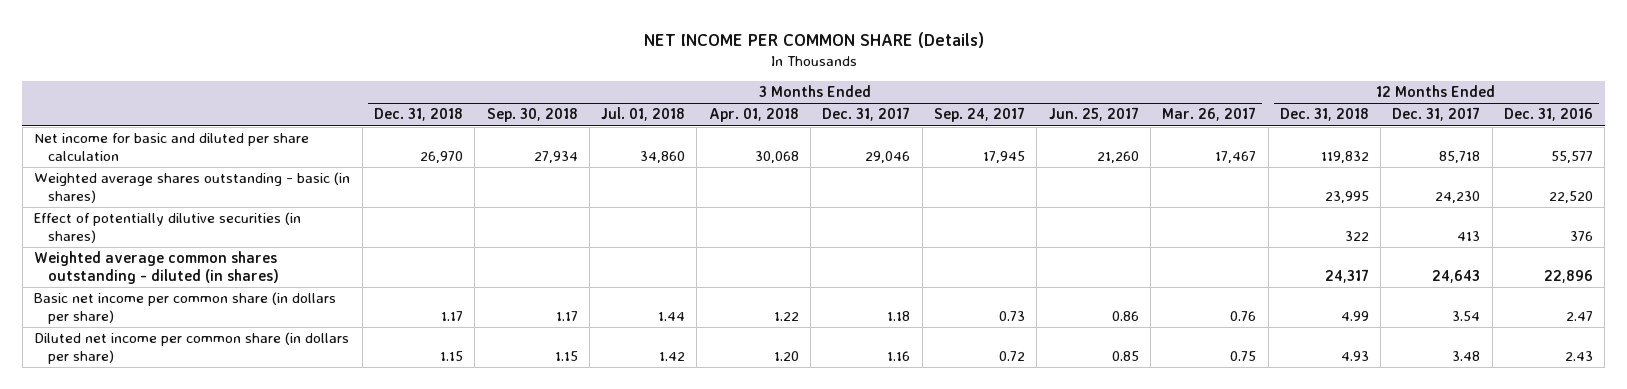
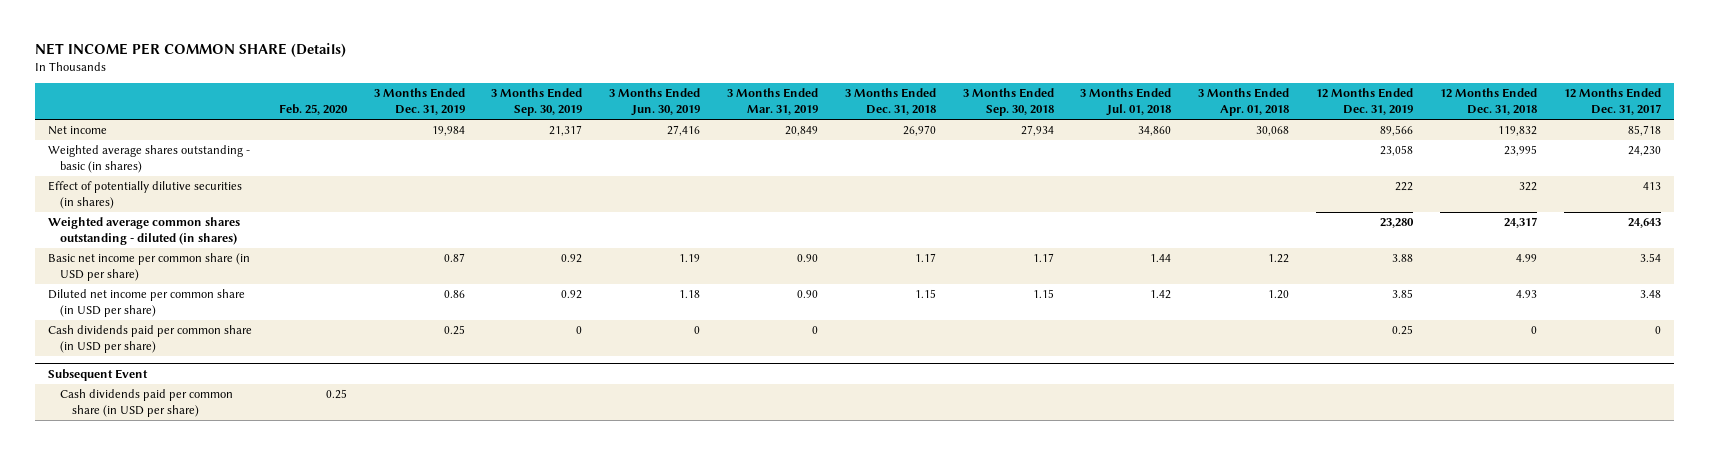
[822,107,911,122] Dec. 31, 2017 -> none
[933,107,1025,123] Sep. 24, 2017 -> none
[1048,107,1139,122] Jun. 25, 2017 -> none
[1162,107,1257,122] Mar. 26, 2017 -> none
[1504,108,1594,122] Dec. 31, 2016 -> none
none -> [278,104,348,116] Feb. 25, 2020
none -> [373,88,465,116] 3 Months Ended Dec. 31, 2019
none -> [491,88,583,117] 3 Months Ended Sep. 30, 2019
none -> [609,88,701,117] 3 Months Ended Jun. 30, 2019
none -> [727,88,819,116] 3 Months Ended Mar. 31, 2019
none -> [1316,88,1414,116] 12 Months Ended Dec. 31, 2019
[34,133,310,162] Net income for basic and diluted per share calculation -> [48,126,108,136] Net income
[34,292,337,325] Basic net income per common share (in dollars per share) -> [48,253,251,281] Basic net income per common share (in USD per share)
[34,332,350,365] Diluted net income per common share (in dollars per share) -> [48,289,246,317] Diluted net income per common share (in USD per share)
none -> [48,325,253,353] Cash dividends paid per common share (in USD per share)
none -> [48,368,149,381] Subsequent Event
none -> [60,389,234,417] Cash dividends paid per common share (in USD per share)

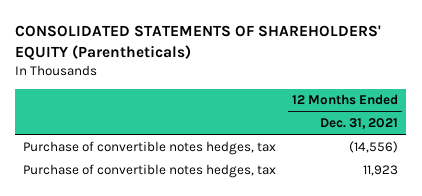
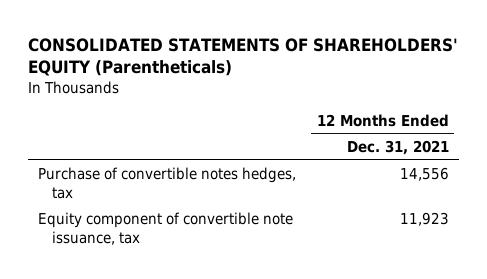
[349,140,399,153] (14,556) -> [399,167,449,182] 14,556
[23,163,277,178] Purchase of convertible notes hedges, tax -> [38,212,294,246] Equity component of convertible note issuance, tax

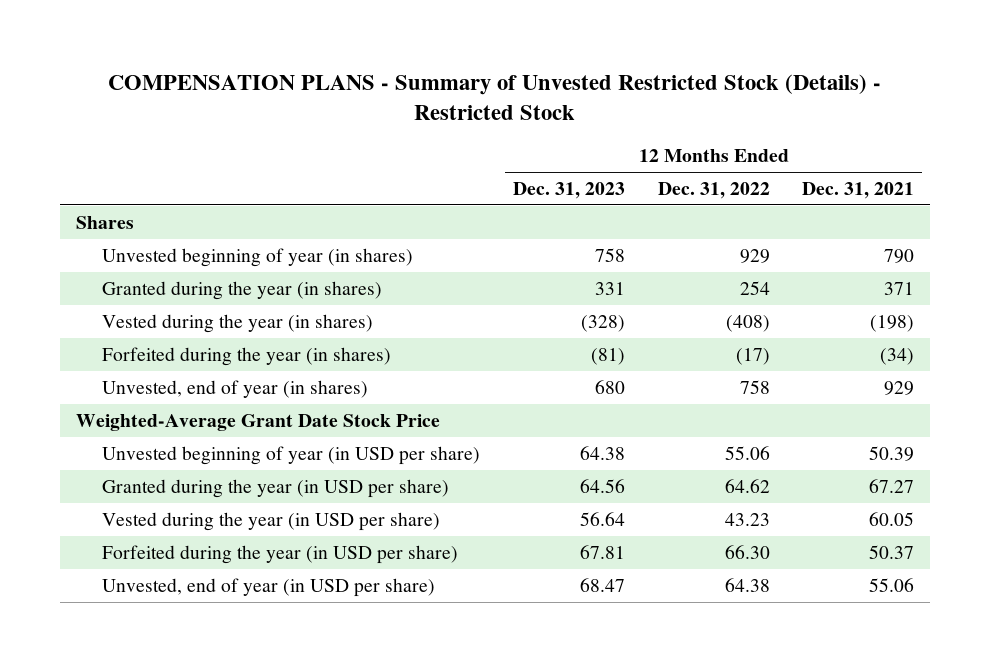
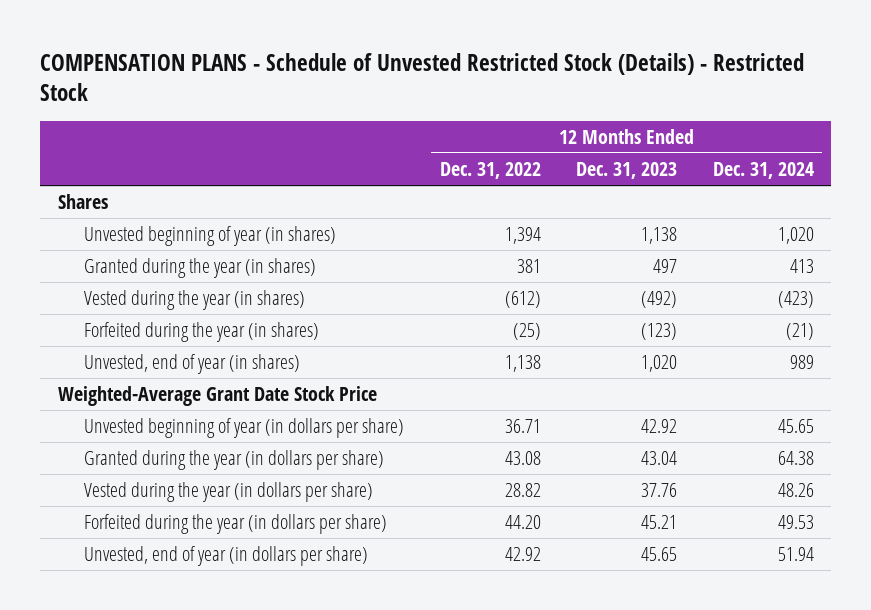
[108,73,882,121] COMPENSATION PLANS - Summary of Unvested Restricted Stock (Details) - Restricted Stock -> [40,52,805,102] COMPENSATION PLANS - Schedule of Unvested Restricted Stock (Details) - Restricted Stock
[802,181,915,199] Dec. 31, 2021 -> none
none -> [712,162,814,180] Dec. 31, 2024
[595,247,626,262] 758 -> [641,227,678,245] 1,138
[739,248,770,263] 929 -> [504,227,541,245] 1,394
[595,281,626,295] 331 -> [653,259,678,274] 497
[739,280,770,295] 254 -> [516,259,541,274] 381
[581,314,626,332] (328) -> [641,291,678,309] (492)
[725,314,770,332] (408) -> [504,291,541,309] (612)
[591,347,626,365] (81) -> [641,323,678,341] (123)
[735,347,770,365] (17) -> [512,323,541,341] (25)
[595,379,626,394] 680 -> [641,355,678,373] 1,020
[739,379,770,394] 758 -> [504,355,541,373] 1,138
[102,445,481,465] Unvested beginning of year (in USD per share) -> [84,418,405,439] Unvested beginning of year (in dollars per share)
[580,445,626,460] 64.38 -> [641,419,678,434] 42.92
[724,445,770,460] 55.06 -> [504,419,541,434] 36.71
[102,478,450,498] Granted during the year (in USD per share) -> [84,450,385,471] Granted during the year (in dollars per share)
[580,478,626,493] 64.56 -> [641,451,678,466] 43.04
[724,478,770,493] 64.62 -> [504,451,541,466] 43.08
[102,511,441,531] Vested during the year (in USD per share) -> [84,482,374,503] Vested during the year (in dollars per share)
[580,511,626,526] 56.64 -> [641,483,678,498] 37.76
[724,512,770,526] 43.23 -> [504,483,541,498] 28.82
[102,544,459,564] Forfeited during the year (in USD per share) -> [84,514,388,535] Forfeited during the year (in dollars per share)
[580,544,626,559] 67.81 -> [641,515,678,530] 45.21
[724,544,770,559] 66.30 -> [504,515,541,530] 44.20
[102,577,436,597] Unvested, end of year (in USD per share) -> [84,546,369,567] Unvested, end of year (in dollars per share)
[580,577,626,592] 68.47 -> [641,547,678,562] 45.65
[724,577,770,592] 64.38 -> [504,547,541,562] 42.92

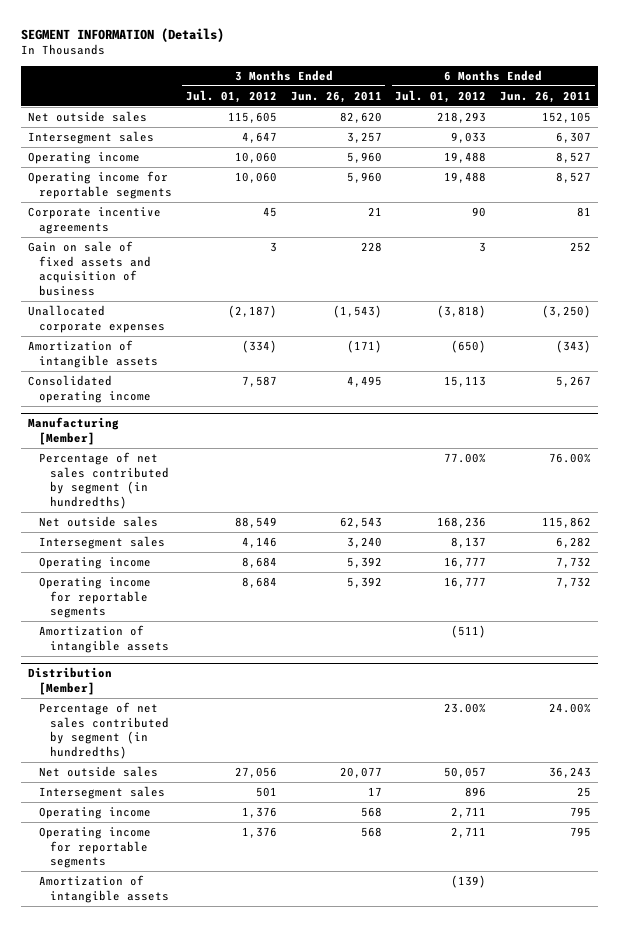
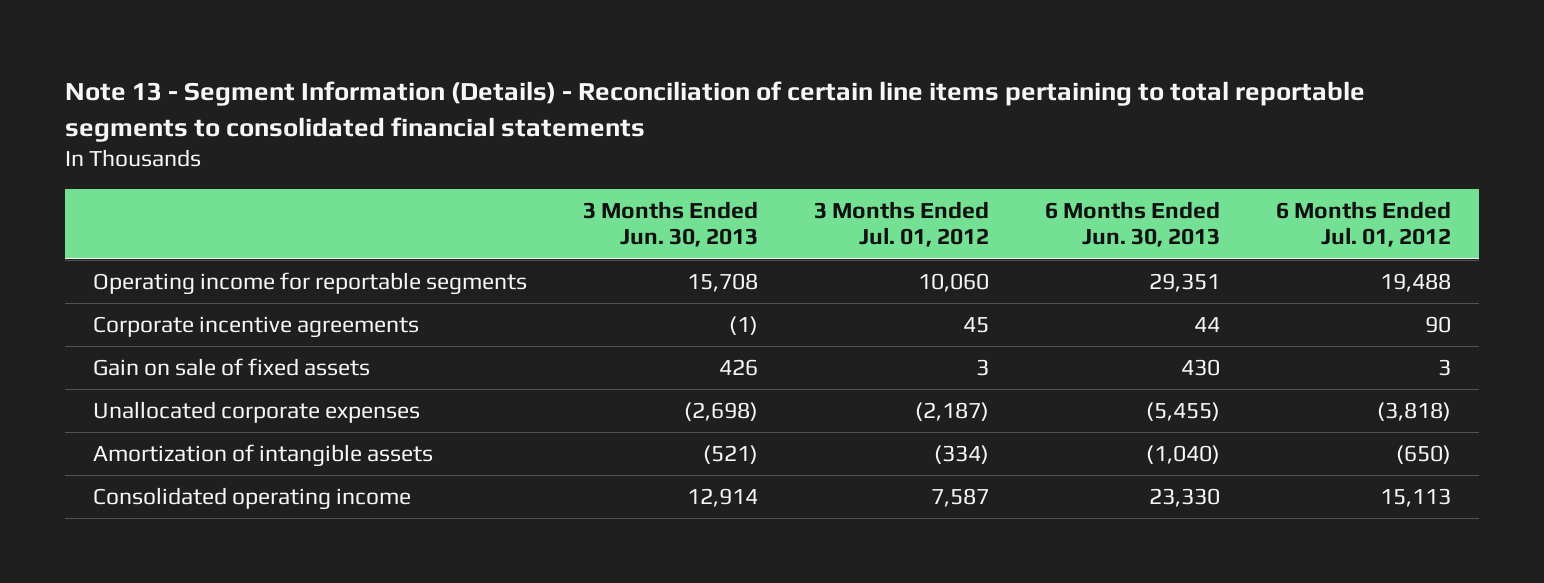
[21,27,225,42] SEGMENT INFORMATION (Details) -> [64,81,1365,142] Note 13 - Segment Information (Details) - Reconciliation of certain line items pertaining to total reportable segments to consolidated financial statements
[290,90,382,103] Jun. 26, 2011 -> none
[500,90,592,103] Jun. 26, 2011 -> none
none -> [582,200,758,248] 3 Months Ended Jun. 30, 2013
none -> [1044,200,1220,248] 6 Months Ended Jun. 30, 2013
[27,110,147,122] Net outside sales -> none
[27,130,154,144] Intersegment sales -> none
[27,151,140,164] Operating income -> none
[27,240,152,296] Gain on sale of fixed assets and acquisition of business -> [92,357,370,376] Gain on sale of fixed assets
[27,417,119,445] Manufacturing [Member] -> none
[39,451,170,509] Percentage of net sales contributed by segment (in hundredths) -> none
[39,515,159,527] Net outside sales -> none
[39,535,166,549] Intersegment sales -> none
[39,556,152,569] Operating income -> none
[39,576,152,619] Operating income for reportable segments -> none
[39,624,170,653] Amortization of intangible assets -> none
[27,667,112,695] Distribution [Member] -> none
[39,701,170,759] Percentage of net sales contributed by segment (in hundredths) -> none
[39,765,159,777] Net outside sales -> none
[39,785,166,799] Intersegment sales -> none
[39,806,152,819] Operating income -> none
[39,826,152,869] Operating income for reportable segments -> none
[39,874,170,903] Amortization of intangible assets -> none

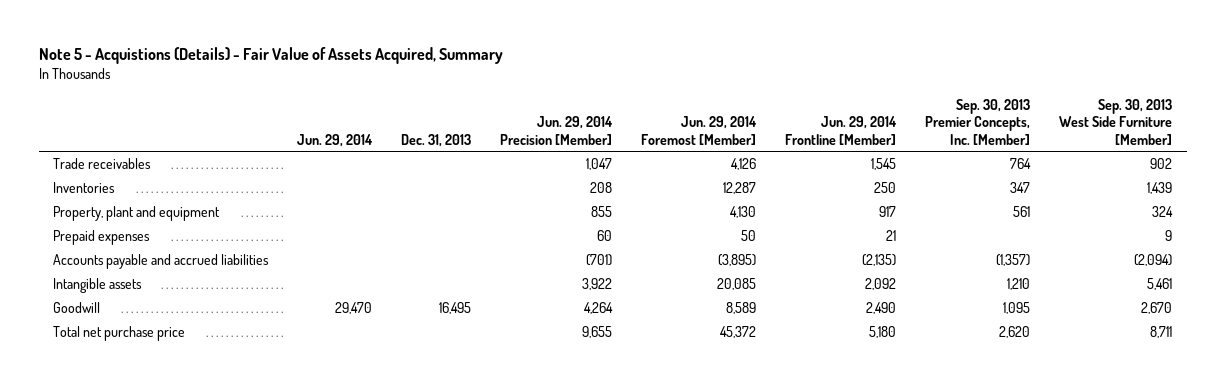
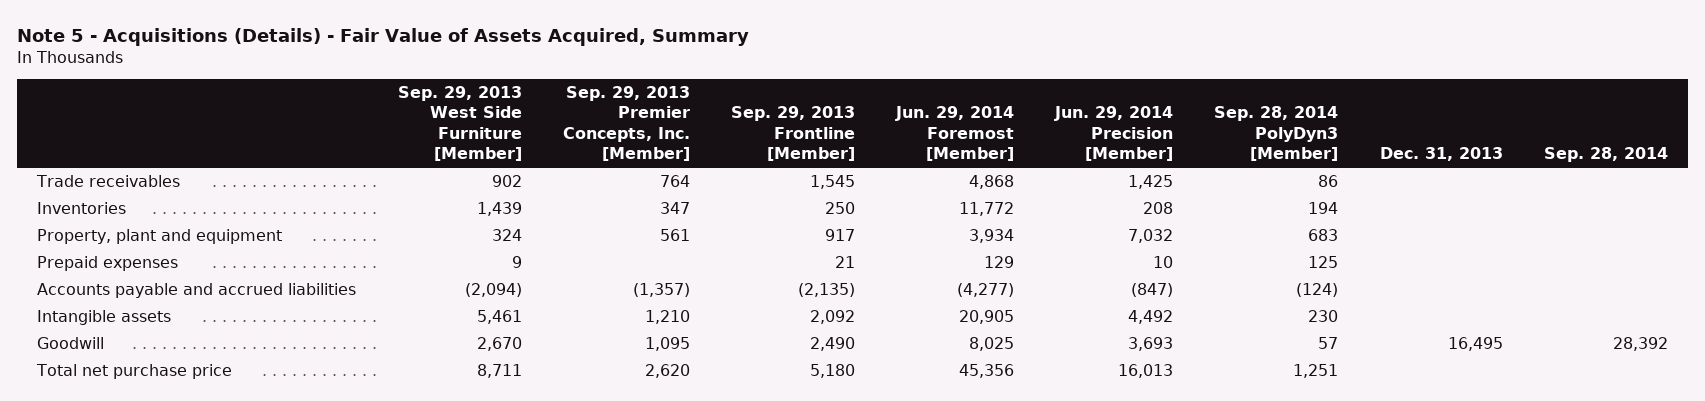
[38,47,503,65] Note 5 - Acquistions (Details) - Fair Value of Assets Acquired, Summary -> [16,27,749,46] Note 5 - Acquisitions (Details) - Fair Value of Assets Acquired, Summary
[297,133,374,147] Jun. 29, 2014 -> none
[785,116,898,145] Jun. 29, 2014 Frontline [Member] -> none
[925,98,1031,145] Sep. 30, 2013 Premier Concepts, Inc. [Member] -> none
[1059,98,1173,145] Sep. 30, 2013 West Side Furniture [Member] -> none
none -> [397,85,522,162] Sep. 29, 2013 West Side Furniture [Member]
none -> [562,85,690,162] Sep. 29, 2013 Premier Concepts, Inc. [Member]
none -> [730,106,855,162] Sep. 29, 2013 Frontline [Member]
none -> [1214,106,1339,162] Sep. 28, 2014 PolyDyn3 [Member]
none -> [1543,147,1668,163] Sep. 28, 2014
[586,157,613,170] 1,047 -> [1128,175,1174,190] 1,425
[731,157,757,170] 4,126 -> [969,175,1015,190] 4,868
[723,181,757,194] 12,287 -> [959,202,1015,217] 11,772
[591,205,613,217] 855 -> [1128,229,1174,244] 7,032
[730,205,757,218] 4,130 -> [969,229,1015,244] 3,934
[597,229,613,241] 60 -> [1153,256,1174,269] 10
[741,229,757,241] 50 -> [984,256,1015,269] 129
[586,253,613,266] (701) -> [1131,283,1174,298] (847)
[718,253,757,266] (3,895) -> [957,283,1015,298] (4,277)
[582,277,613,290] 3,922 -> [1128,310,1174,325] 4,492
[717,277,757,290] 20,085 -> [959,310,1015,325] 20,905
[584,301,614,314] 4,264 -> [1128,337,1174,352] 3,693
[726,301,757,314] 8,589 -> [969,337,1015,352] 8,025
[582,325,613,338] 9,655 -> [1118,364,1174,379] 16,013
[720,325,757,338] 45,372 -> [959,364,1015,379] 45,356

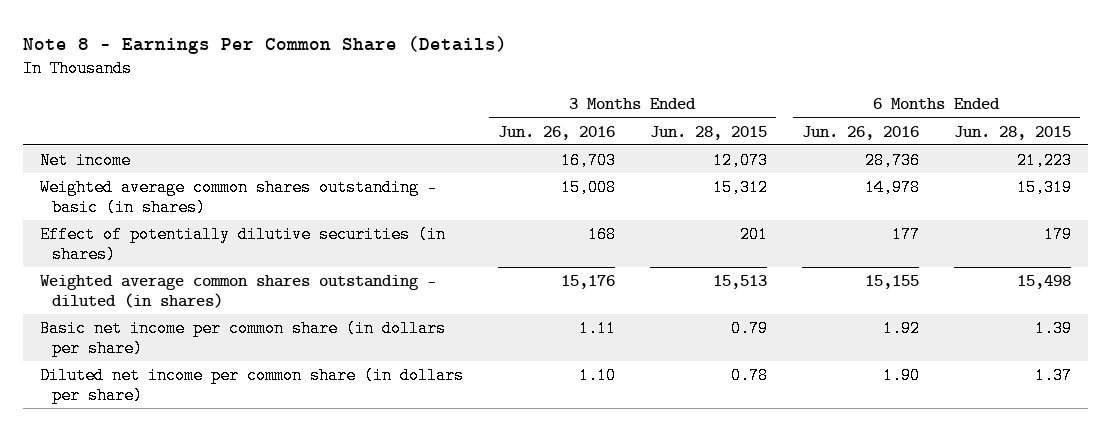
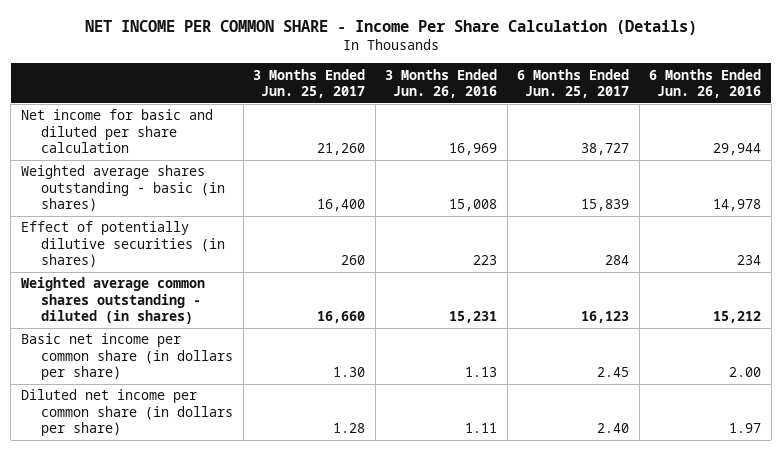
[22,35,507,54] Note 8 - Earnings Per Common Share (Details) -> [84,19,697,35] NET INCOME PER COMMON SHARE - Income Per Share Calculation (Details)
[649,125,767,140] Jun. 28, 2015 -> none
[953,125,1071,140] Jun. 28, 2015 -> none
none -> [253,68,366,99] 3 Months Ended Jun. 25, 2017
none -> [517,68,630,99] 6 Months Ended Jun. 25, 2017
[40,151,132,169] Net income -> [20,109,213,154] Net income for basic and diluted per share calculation
[560,151,616,169] 16,703 -> [449,143,498,156] 16,969
[864,151,920,169] 28,736 -> [713,143,762,156] 29,944
[40,178,438,217] Weighted average common shares outstanding - basic (in shares) -> [20,165,226,212] Weighted average shares outstanding - basic (in shares)
[587,225,616,243] 168 -> [473,255,498,266] 223
[891,225,920,243] 177 -> [737,255,762,266] 234
[560,274,615,289] 15,176 -> [449,311,498,324] 15,231
[864,274,919,289] 15,155 -> [713,311,762,324] 15,212
[578,319,616,337] 1.11 -> [465,367,498,378] 1.13
[882,319,920,337] 1.92 -> [729,367,762,378] 2.00
[578,366,616,384] 1.10 -> [465,423,498,434] 1.11
[882,366,920,384] 1.90 -> [729,423,762,434] 1.97

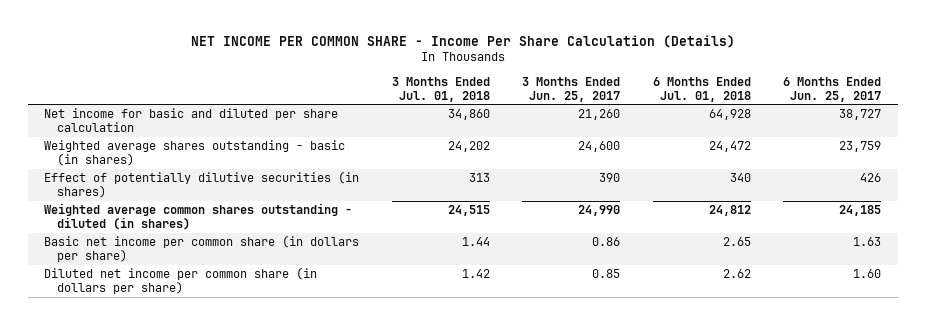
[385,68,498,99] 3 Months Ended Jun. 26, 2016 -> none
[649,68,762,99] 6 Months Ended Jun. 26, 2016 -> none
none -> [391,76,490,102] 3 Months Ended Jul. 01, 2018
none -> [652,76,751,102] 6 Months Ended Jul. 01, 2018
[317,199,366,212] 16,400 -> [578,141,621,153] 24,600
[581,199,630,212] 15,839 -> [839,141,882,153] 23,759
[341,255,366,266] 260 -> [599,173,621,183] 390
[605,255,630,266] 284 -> [860,173,882,183] 426
[317,311,366,324] 16,660 -> [578,205,621,217] 24,990
[581,311,630,324] 16,123 -> [839,205,882,217] 24,185
[333,367,366,378] 1.30 -> [592,237,621,247] 0.86
[597,367,630,378] 2.45 -> [853,237,882,247] 1.63
[333,423,366,434] 1.28 -> [592,269,621,279] 0.85
[597,423,630,434] 2.40 -> [853,269,882,279] 1.60

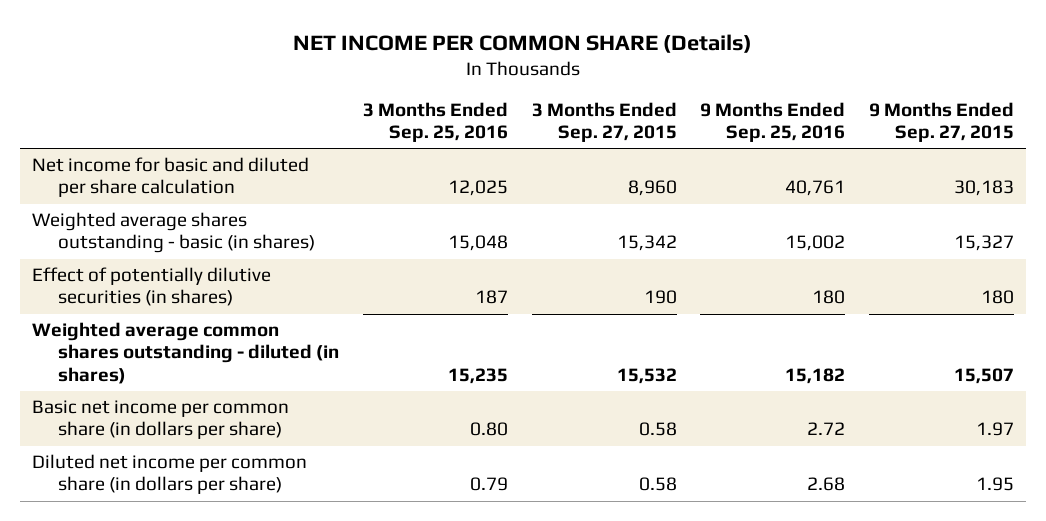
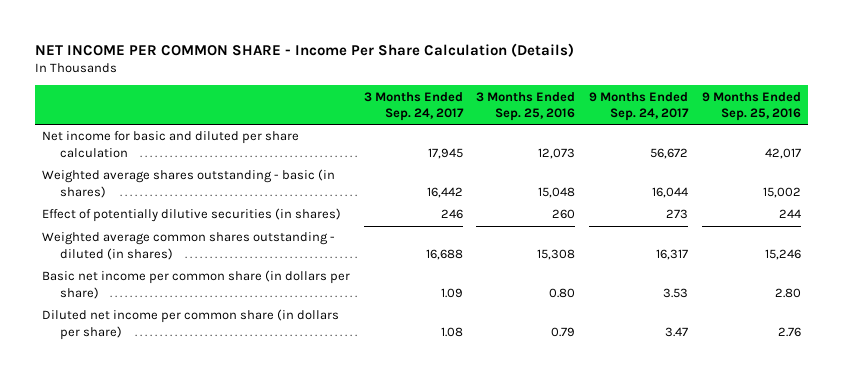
[293,33,753,53] NET INCOME PER COMMON SHARE (Details) -> [34,42,574,57] NET INCOME PER COMMON SHARE - Income Per Share Calculation (Details)
[531,102,677,143] 3 Months Ended Sep. 27, 2015 -> none
[869,102,1015,143] 9 Months Ended Sep. 27, 2015 -> none
none -> [363,91,464,122] 3 Months Ended Sep. 24, 2017
none -> [589,91,690,122] 9 Months Ended Sep. 24, 2017
[448,180,509,197] 12,025 -> [538,147,576,159] 12,073
[785,180,846,197] 40,761 -> [765,147,802,159] 42,017
[475,290,509,305] 187 -> [552,209,576,220] 260
[812,290,846,305] 180 -> [779,209,802,219] 244
[448,367,509,384] 15,235 -> [537,248,576,260] 15,308
[785,367,846,384] 15,182 -> [765,248,802,260] 15,246
[807,422,846,436] 2.72 -> [775,287,802,298] 2.80
[807,477,846,492] 2.68 -> [778,326,802,337] 2.76

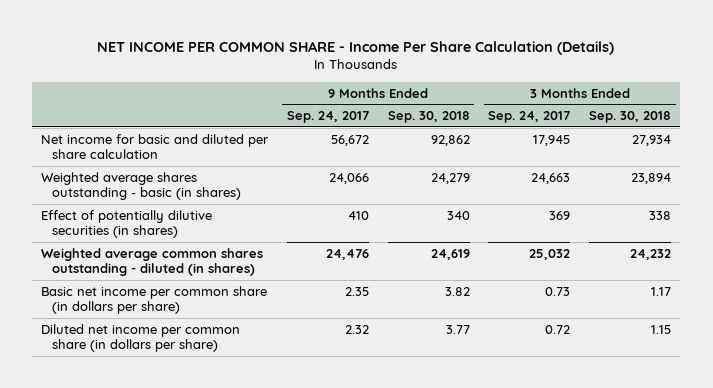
[476,91,576,122] 3 Months Ended Sep. 25, 2016 -> none
[702,91,802,122] 9 Months Ended Sep. 25, 2016 -> none
none -> [387,111,470,124] Sep. 30, 2018
none -> [589,111,672,124] Sep. 30, 2018
[426,186,463,198] 16,442 -> [531,172,571,184] 24,663
[652,186,689,198] 16,044 -> [329,172,370,184] 24,066
[440,209,463,220] 246 -> [549,210,571,220] 369
[666,209,689,220] 273 -> [348,210,370,220] 410
[425,248,463,260] 16,688 -> [529,248,571,260] 25,032
[656,248,689,260] 16,317 -> [326,248,370,260] 24,476
[440,287,463,298] 1.09 -> [545,286,571,296] 0.73
[663,287,689,298] 3.53 -> [345,286,370,296] 2.35
[440,326,463,337] 1.08 -> [545,324,571,334] 0.72
[665,326,689,337] 3.47 -> [345,324,370,334] 2.32

